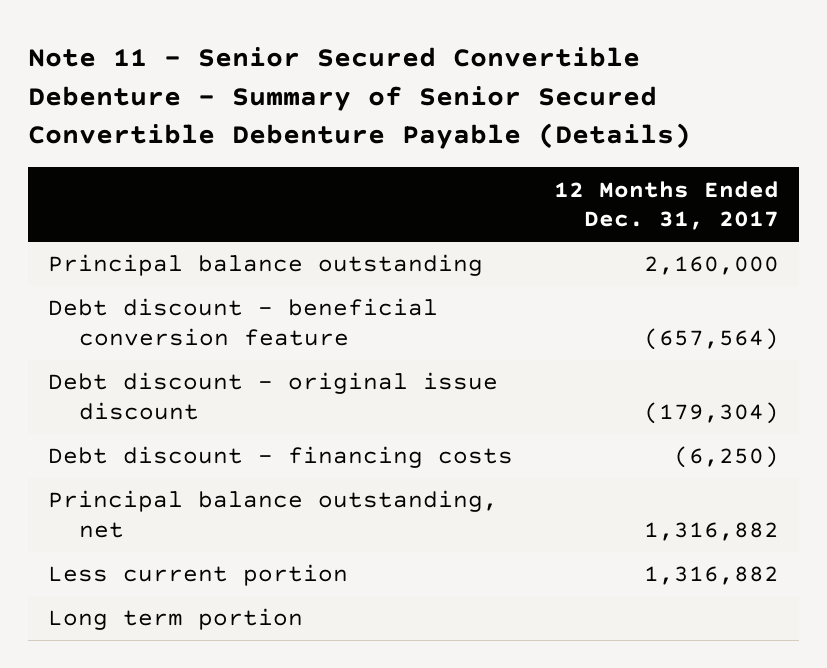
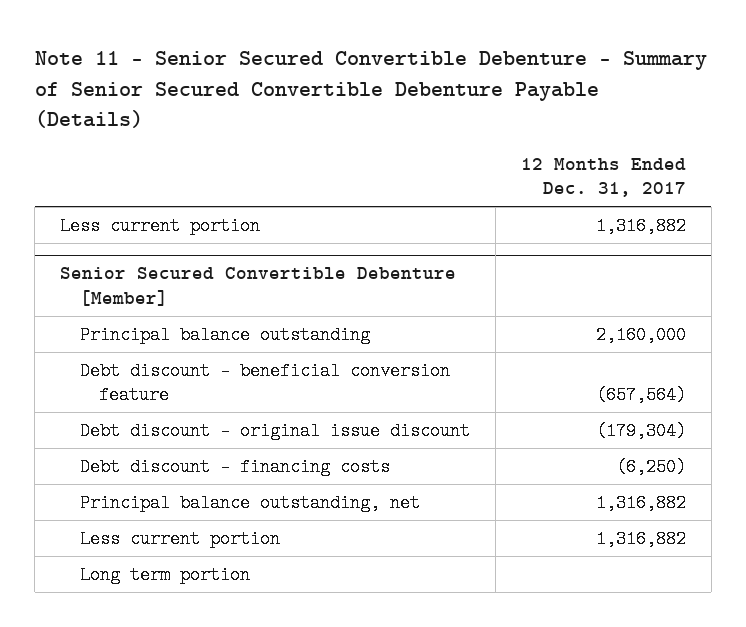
none -> [59,216,260,235] Less current portion
none -> [59,267,456,306] Senior Secured Convertible Debenture [Member]

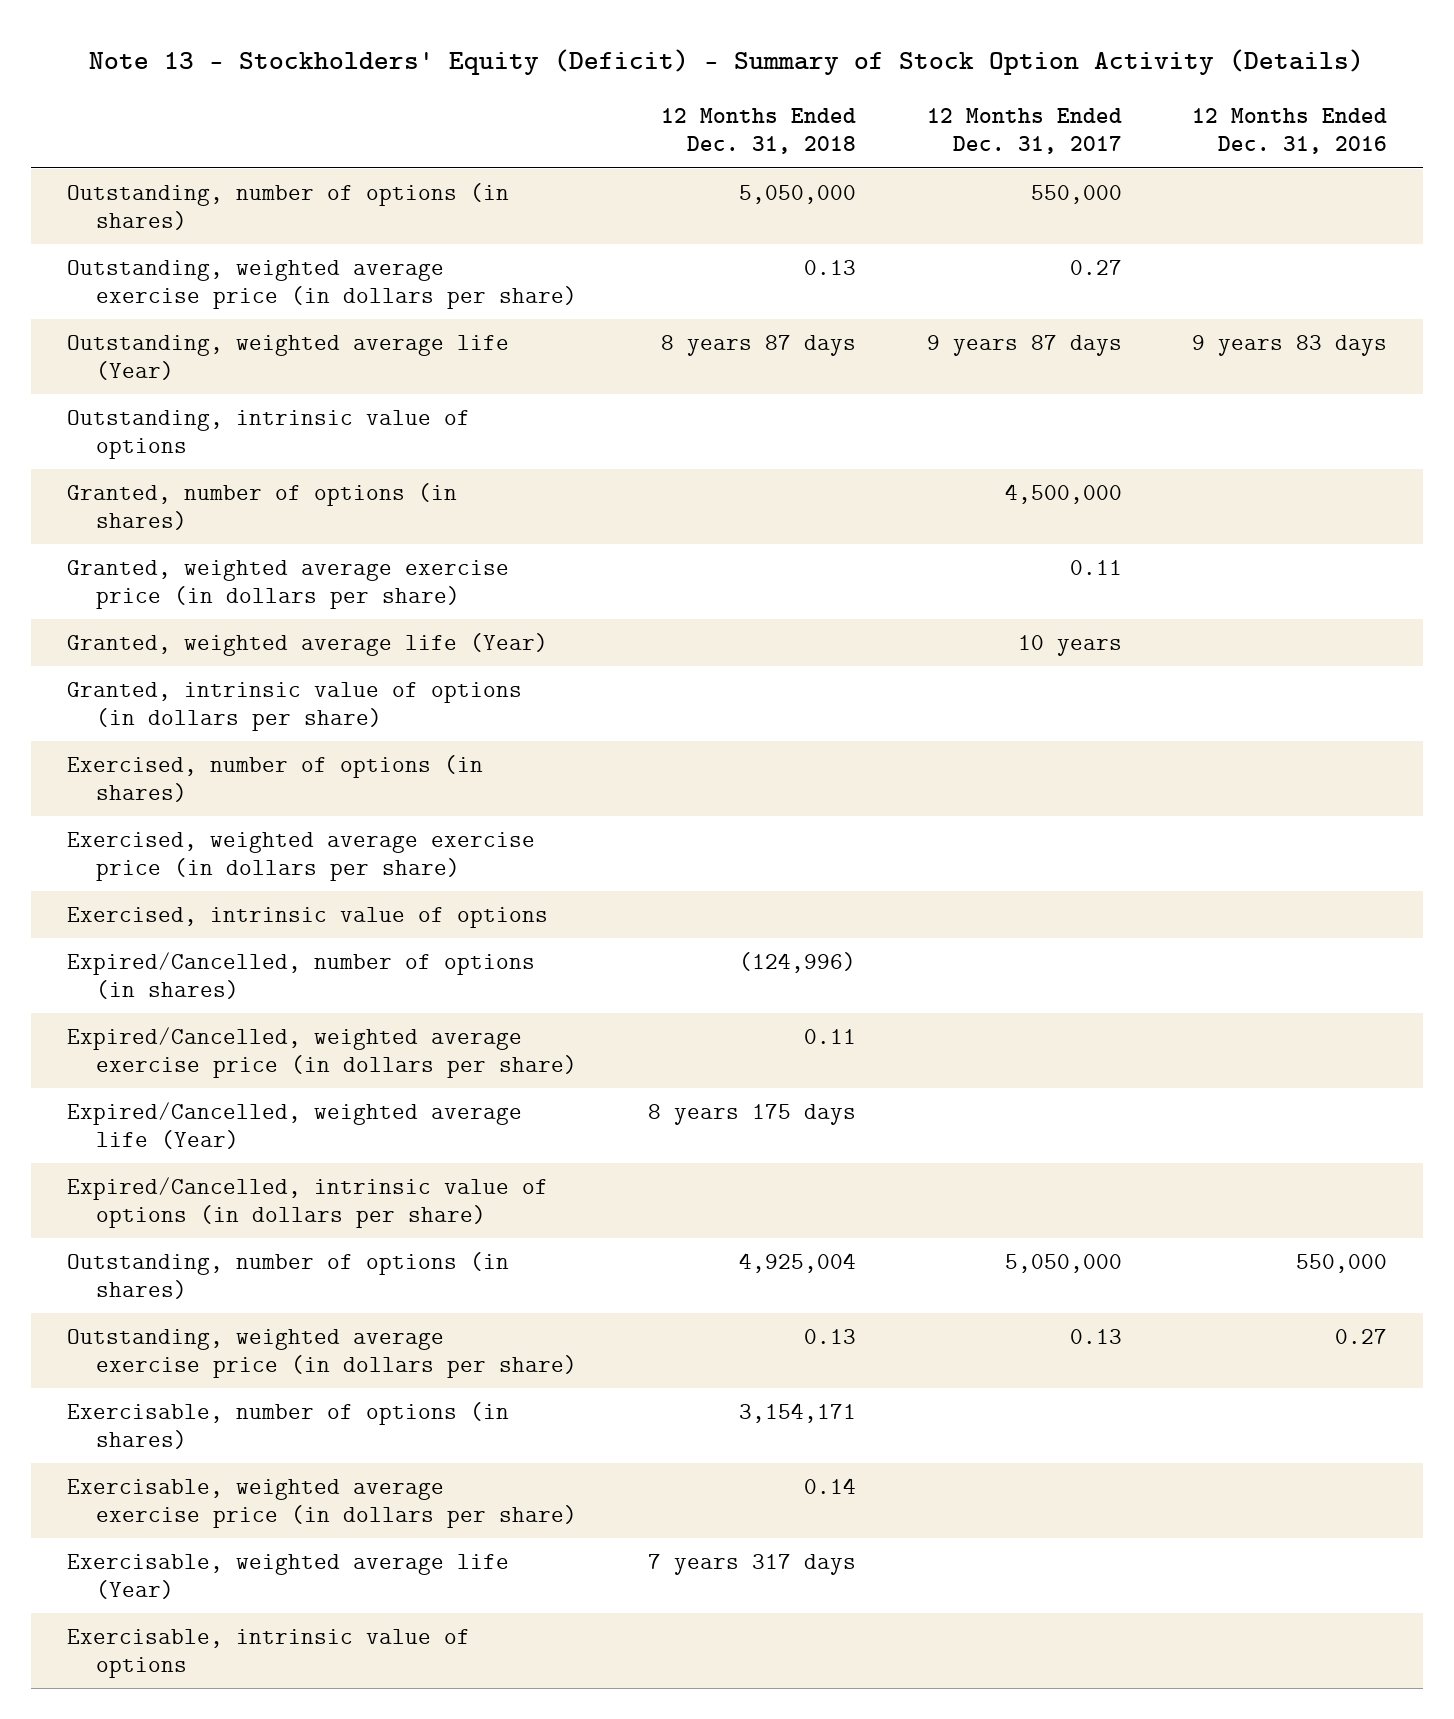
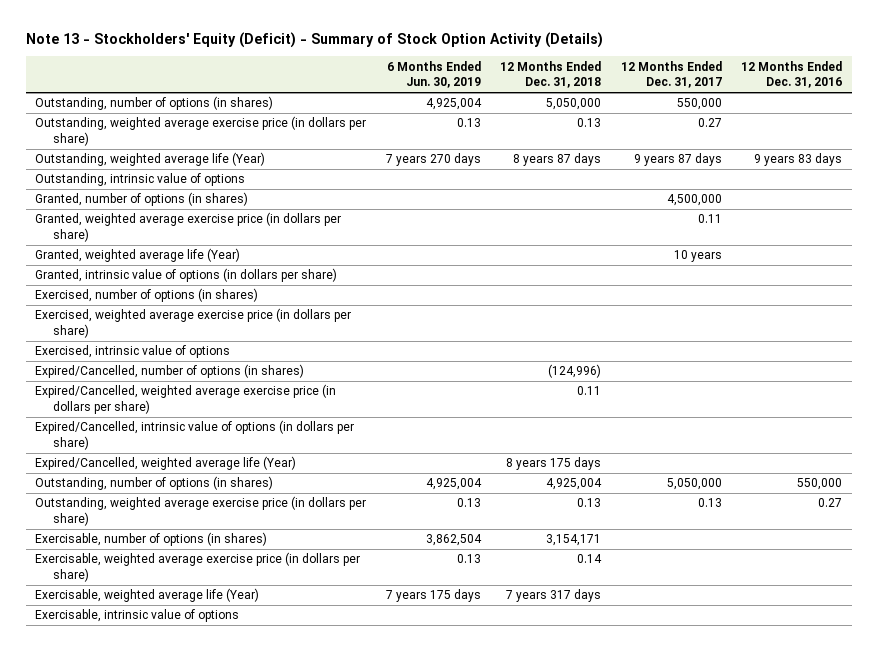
none -> [386,60,481,89] 6 Months Ended Jun. 30, 2019
[66,1101,522,1149] Expired/Cancelled, weighted average life (Year) -> [35,456,297,471] Expired/Cancelled, weighted average life (Year)

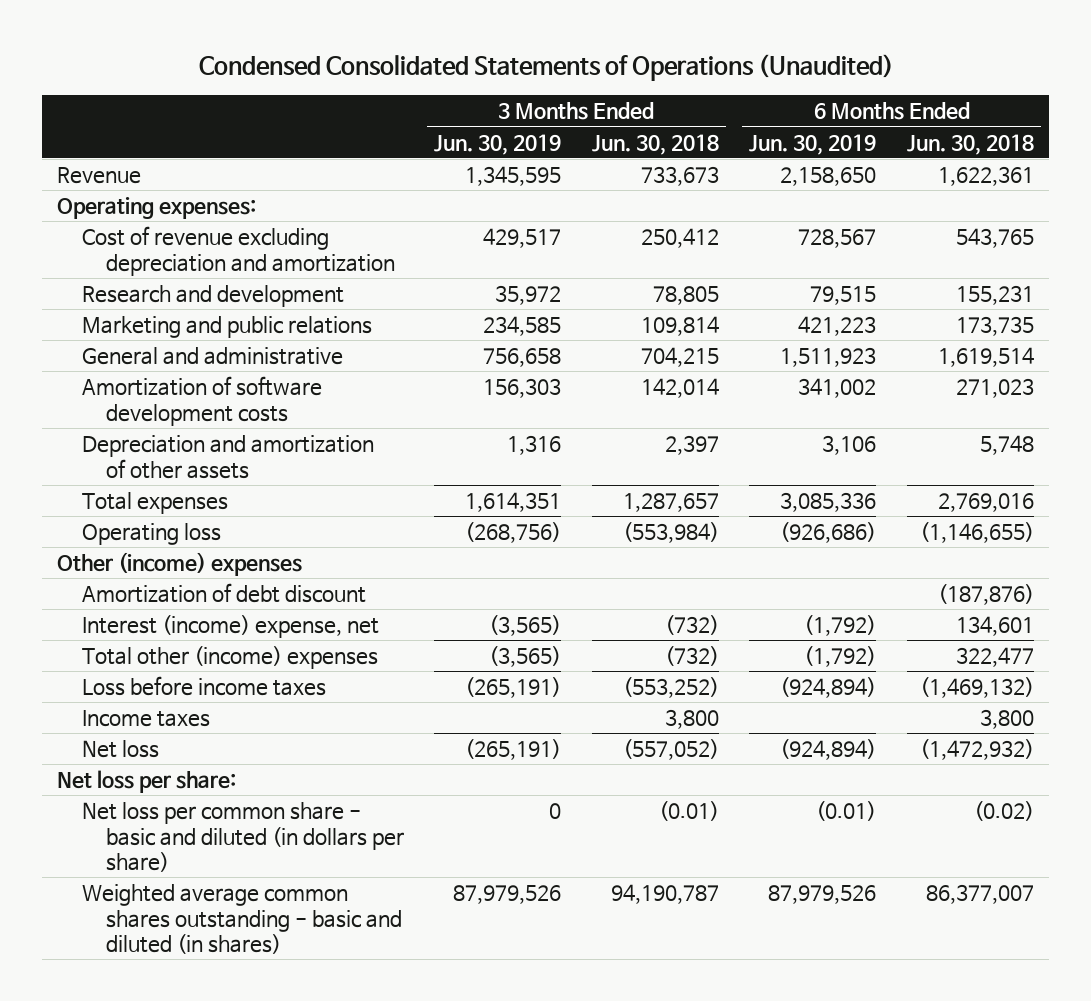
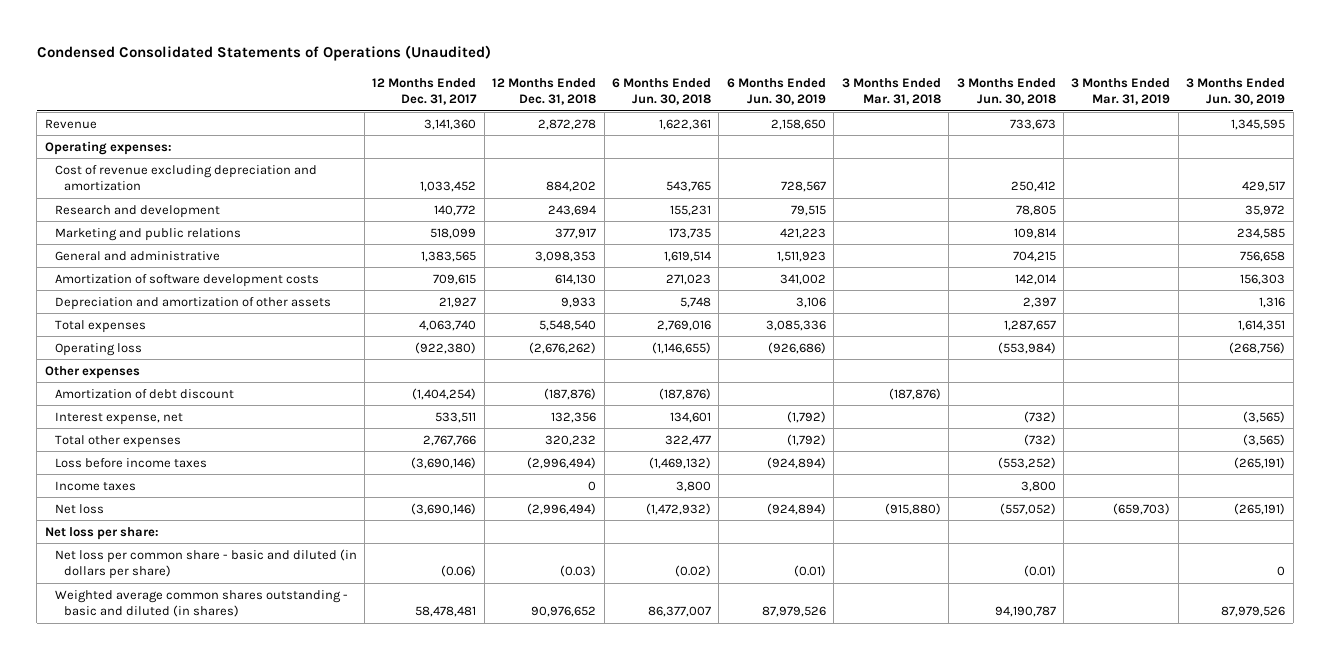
none -> [372,77,478,106] 12 Months Ended Dec. 31, 2017
none -> [492,77,597,106] 12 Months Ended Dec. 31, 2018
none -> [841,77,941,106] 3 Months Ended Mar. 31, 2018
none -> [1071,77,1171,106] 3 Months Ended Mar. 31, 2019
[57,552,303,577] Other (income) expenses -> [44,365,140,379] Other expenses
[81,615,379,639] Interest (income) expense, net -> [54,411,183,425] Interest expense, net
[81,646,378,670] Total other (income) expenses -> [54,434,181,448] Total other expenses

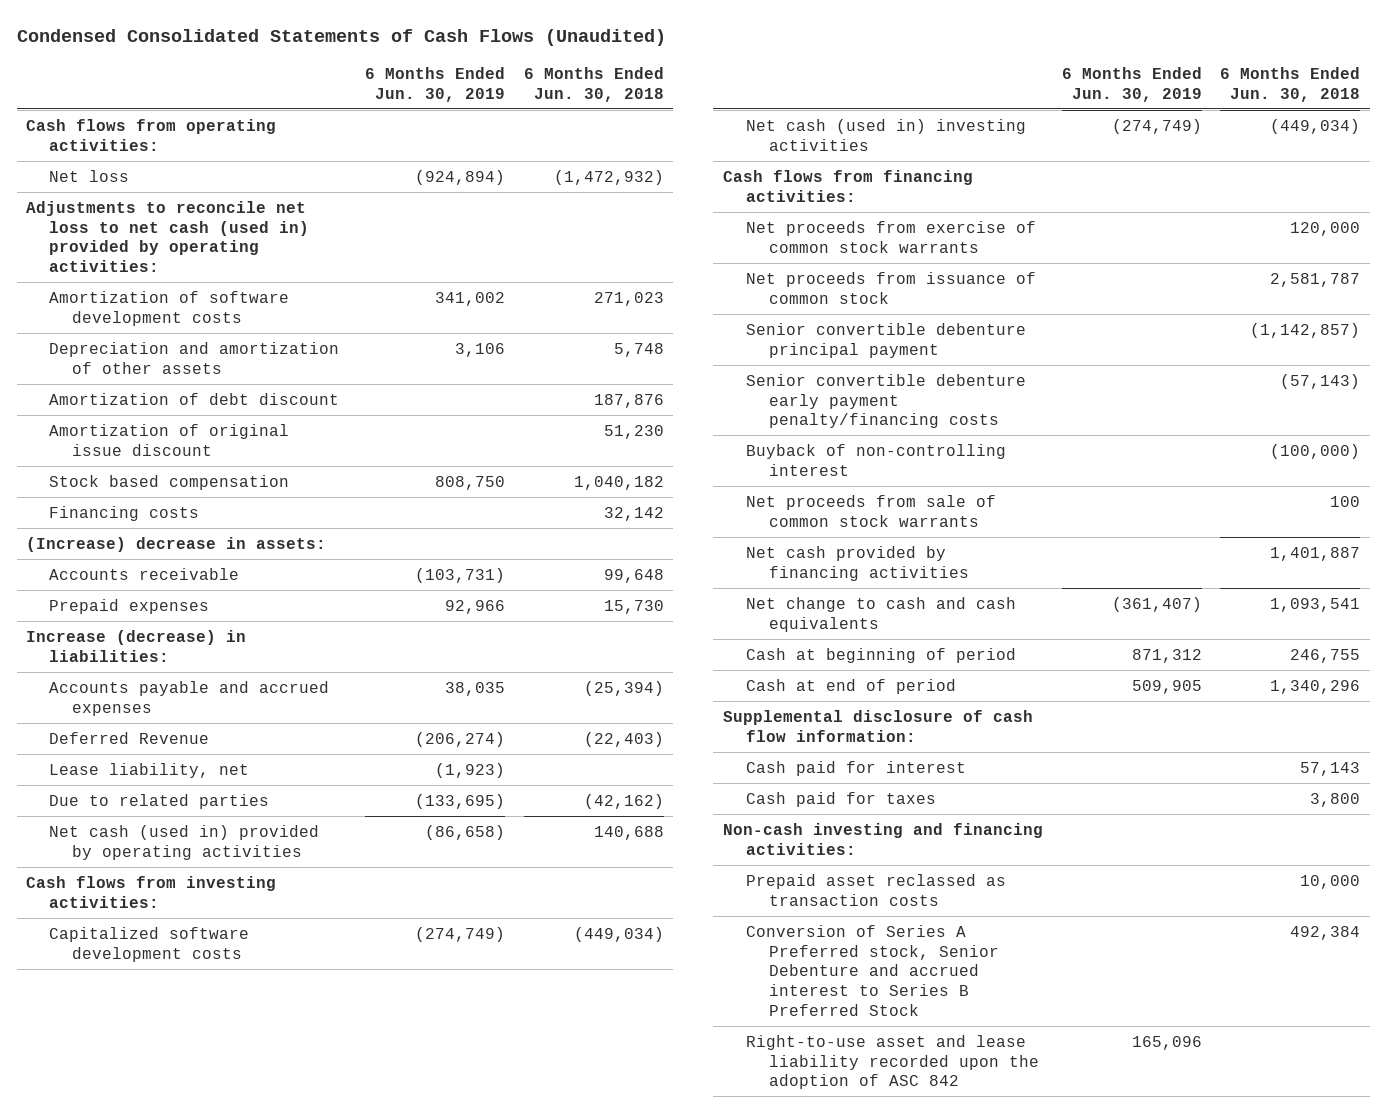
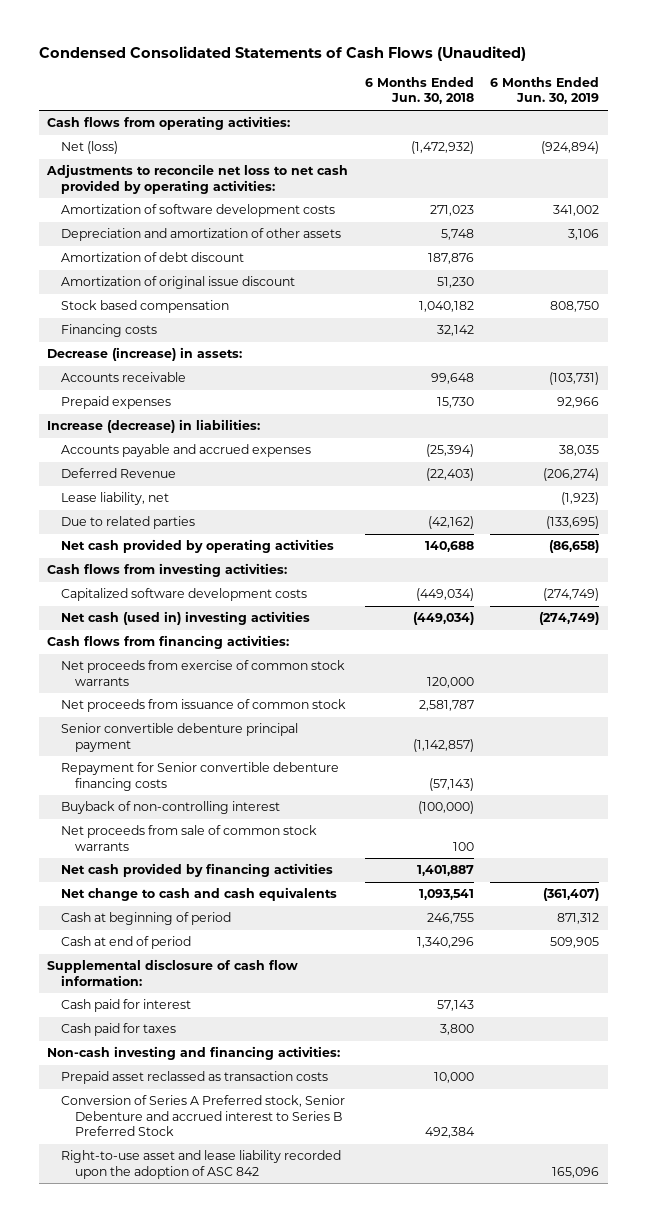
[49,169,130,182] Net loss -> [61,141,119,155] Net (loss)
[26,200,310,272] Adjustments to reconcile net loss to net cash (used in) provided by operating activities: -> [46,164,349,194] Adjustments to reconcile net loss to net cash provided by operating activities:
[26,536,327,552] (Increase) decrease in assets: -> [47,347,243,362] Decrease (increase) in assets:
[49,824,320,860] Net cash (used in) provided by operating activities -> [61,539,335,554] Net cash provided by operating activities
[745,373,1026,429] Senior convertible debenture early payment penalty/financing costs -> [61,762,340,791] Repayment for Senior convertible debenture financing costs

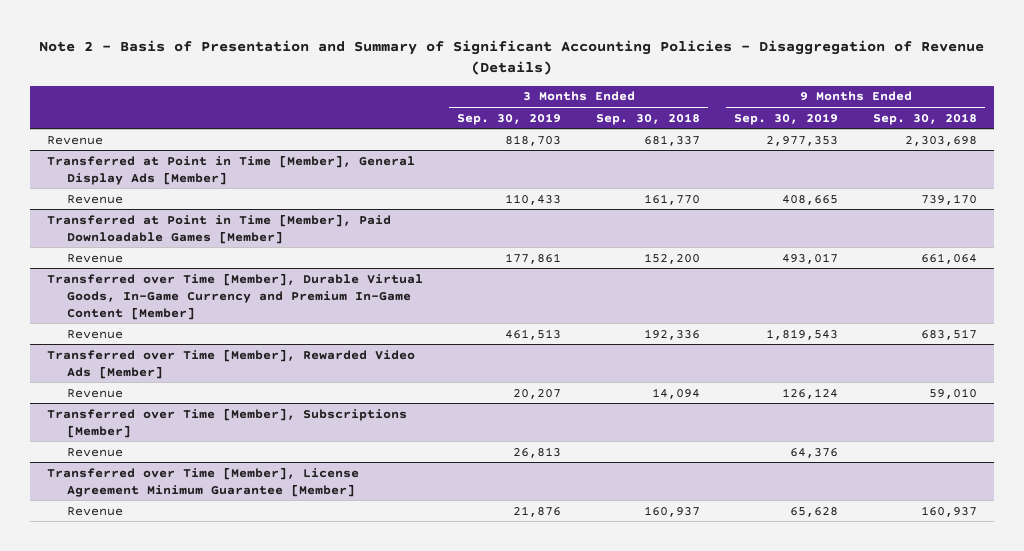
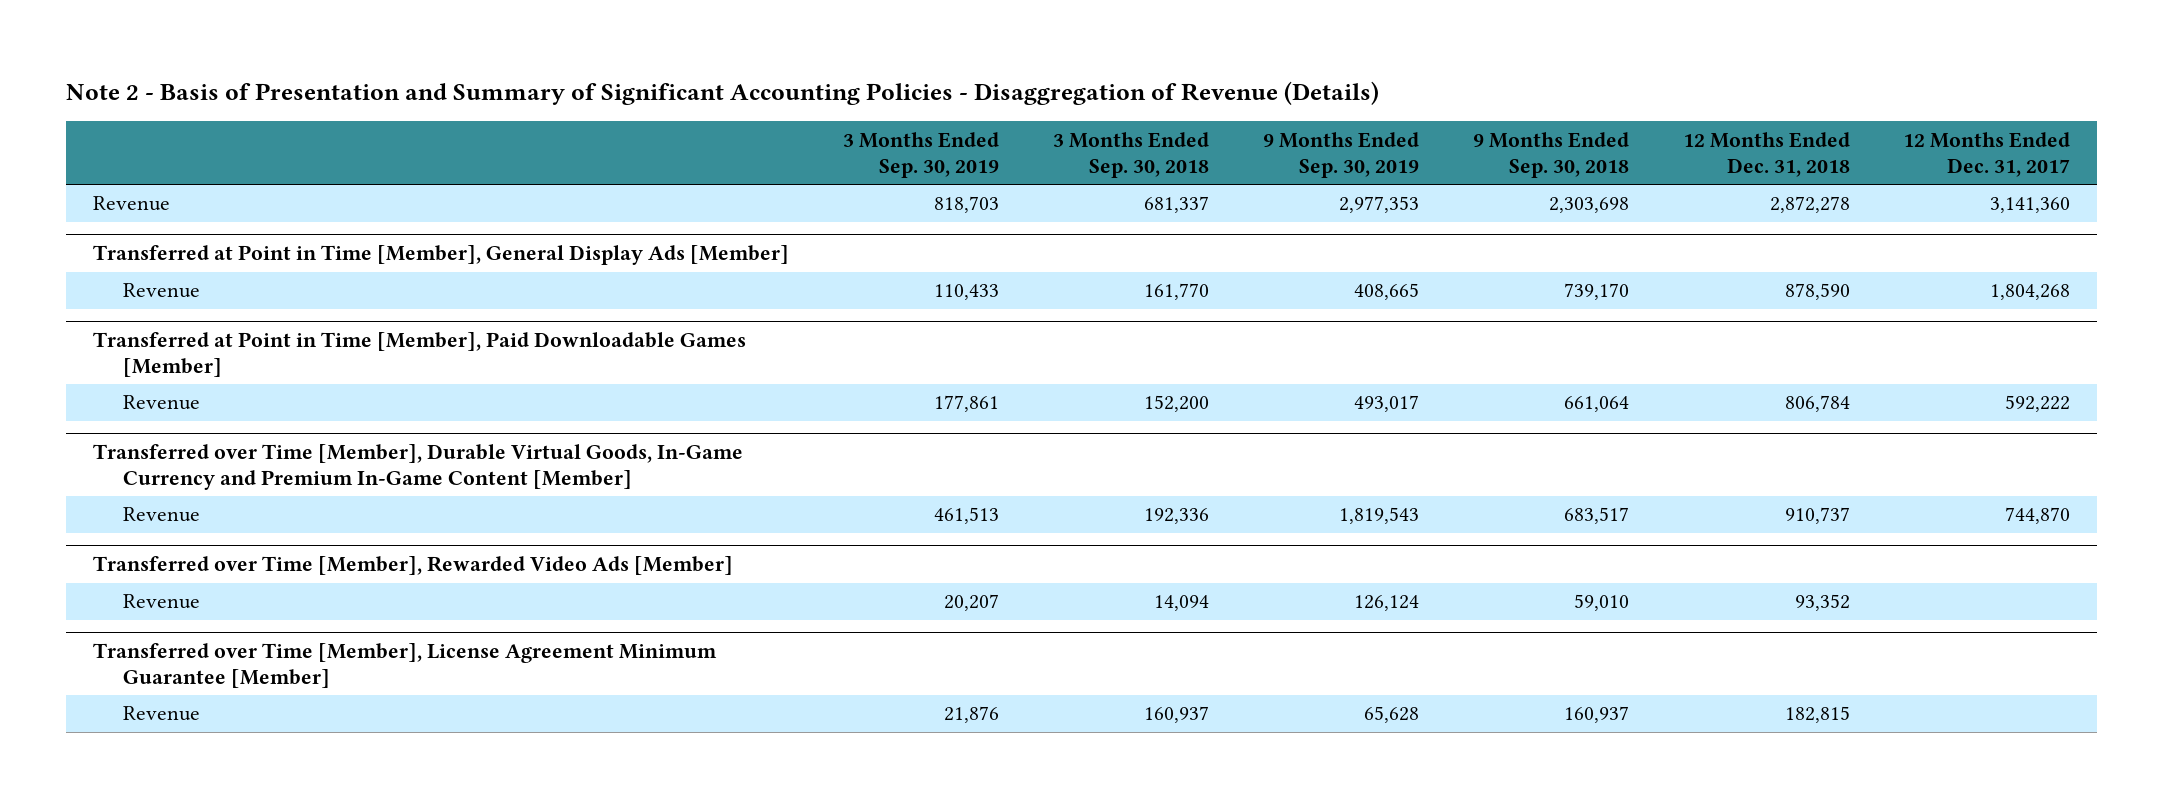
none -> [1682,131,1850,177] 12 Months Ended Dec. 31, 2018
none -> [1903,131,2071,177] 12 Months Ended Dec. 31, 2017
[46,407,407,438] Transferred over Time [Member], Subscriptions [Member] -> none
[67,447,124,457] Revenue -> none

